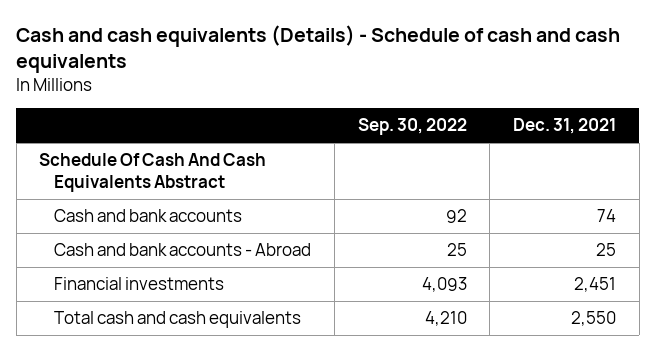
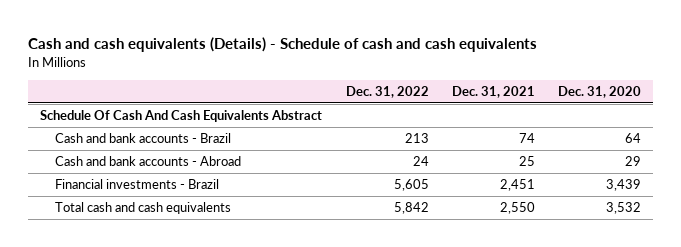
[357,118,467,136] Sep. 30, 2022 -> none
none -> [345,86,429,99] Dec. 31, 2022
none -> [558,86,642,99] Dec. 31, 2020
[54,209,243,223] Cash and bank accounts -> [54,133,231,144] Cash and bank accounts - Brazil
[54,277,225,291] Financial investments -> [54,179,219,190] Financial investments - Brazil

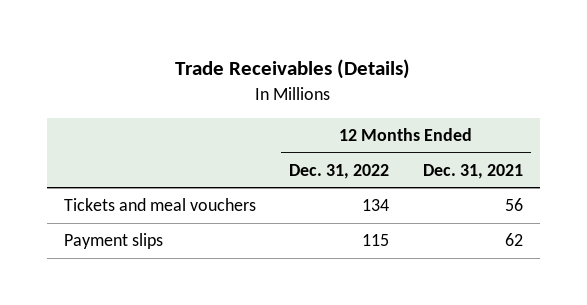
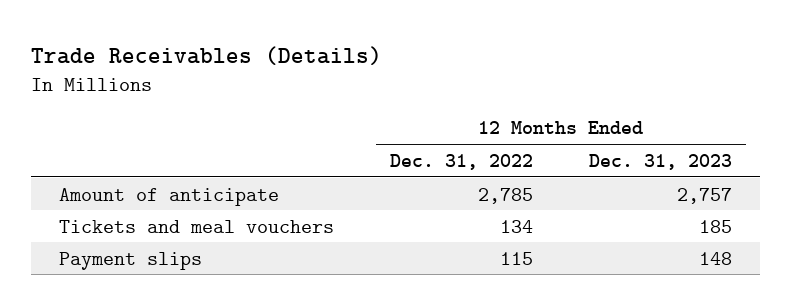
[422,163,523,179] Dec. 31, 2021 -> none
none -> [589,153,733,170] Dec. 31, 2023
none -> [59,187,280,206] Amount of anticipate

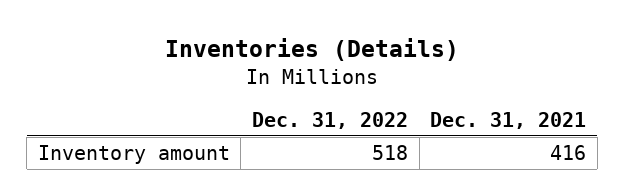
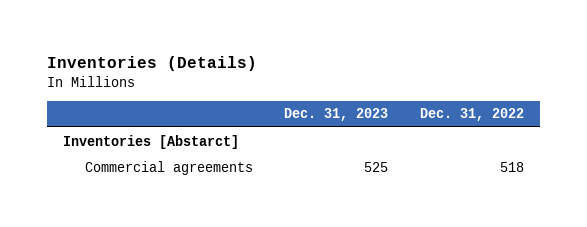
[430,111,587,129] Dec. 31, 2021 -> none
none -> [284,108,389,122] Dec. 31, 2023
none -> [62,134,239,149] Inventories [Abstarct]
[37,145,230,165] Inventory amount -> [84,160,253,175] Commercial agreements

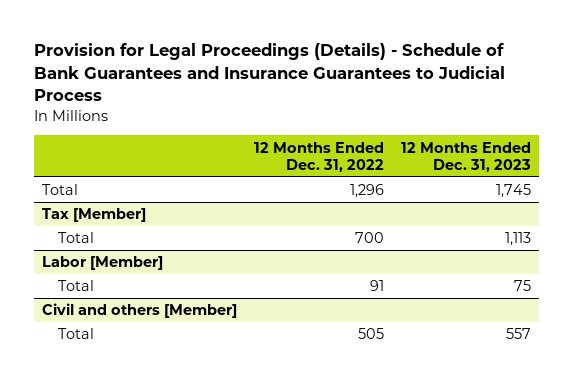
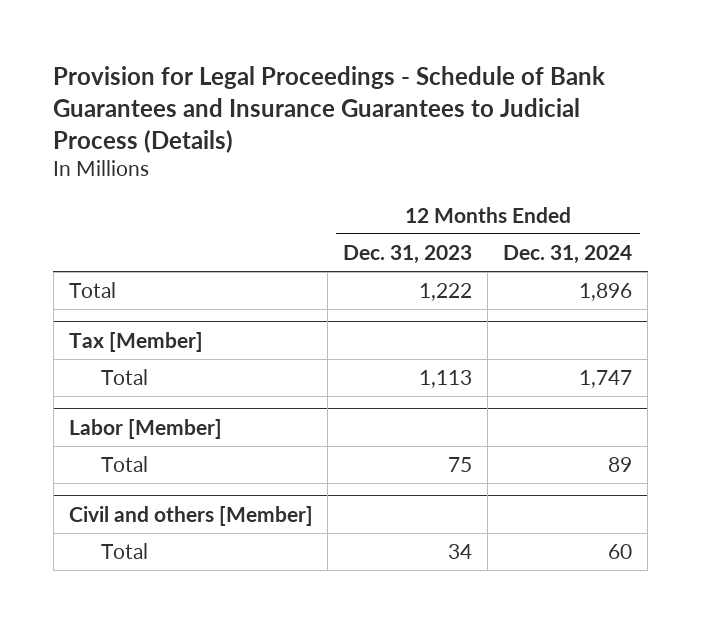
[33,43,505,102] Provision for Legal Proceedings (Details) - Schedule of Bank Guarantees and Insurance Guarantees to Judicial Process -> [53,66,606,153] Provision for Legal Proceedings - Schedule of Bank Guarantees and Insurance Guarantees to Judicial Process (Details)
[254,141,385,172] 12 Months Ended Dec. 31, 2022 -> none
none -> [503,244,633,264] Dec. 31, 2024
[495,184,531,199] 1,745 -> [419,282,473,301] 1,222
[505,328,531,340] 557 -> [448,543,473,559] 34

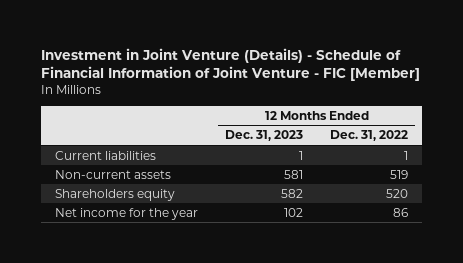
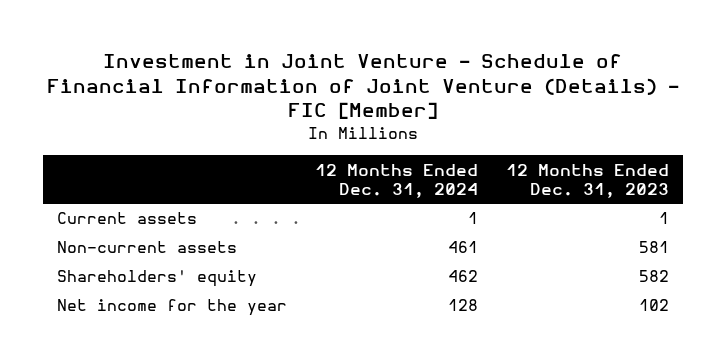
[41,47,421,82] Investment in Joint Venture (Details) - Schedule of Financial Information of Joint Venture - FIC [Member] -> [46,53,679,120] Investment in Joint Venture - Schedule of Financial Information of Joint Venture (Details) - FIC [Member]
[330,130,409,142] Dec. 31, 2022 -> none
none -> [314,163,478,199] 12 Months Ended Dec. 31, 2024
[54,150,156,160] Current liabilities -> none
none -> [56,212,197,225] Current assets
[54,188,175,201] Shareholders equity -> [56,270,257,288] Shareholders' equity

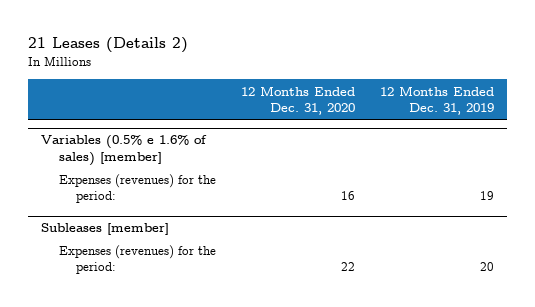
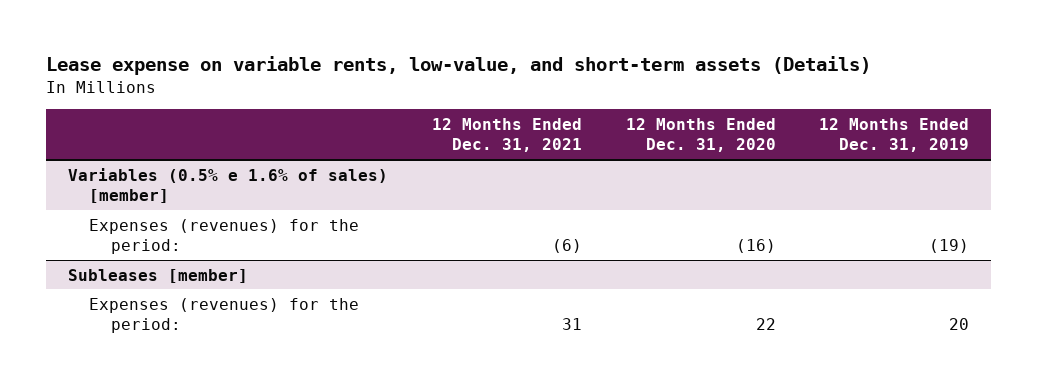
[28,37,189,54] 21 Leases (Details 2) -> [46,56,872,76] Lease expense on variable rents, low-value, and short-term assets (Details)
none -> [431,117,582,153] 12 Months Ended Dec. 31, 2021
[340,191,355,201] 16 -> [735,238,776,253] (16)
[480,191,495,201] 19 -> [929,238,970,253] (19)

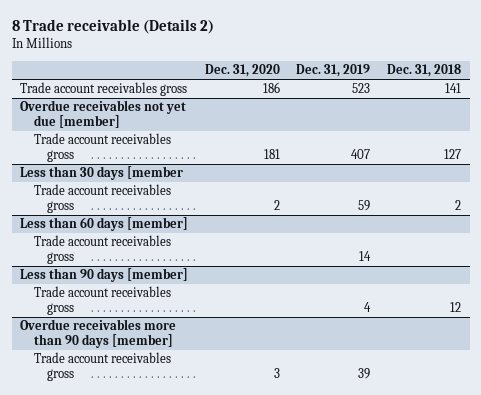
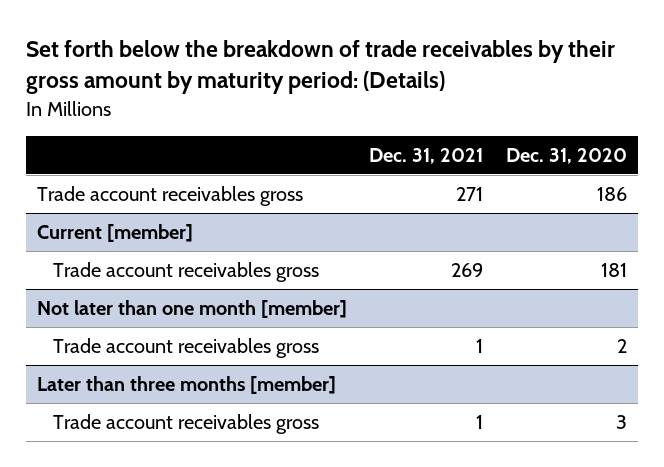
[11,19,214,35] 8 Trade receivable (Details 2) -> [25,39,615,95] Set forth below the breakdown of trade receivables by their gross amount by maturity period: (Details)
[296,64,371,78] Dec. 31, 2019 -> none
[387,64,462,78] Dec. 31, 2018 -> none
none -> [369,147,484,164] Dec. 31, 2021
[19,100,186,129] Overdue receivables not yet due [member] -> [36,224,193,243] Current [member]
[19,166,183,181] Less than 30 days [member -> [36,300,347,319] Not later than one month [member]
[19,217,188,232] Less than 60 days [member] -> none
[33,235,171,265] Trade account receivables gross -> none
[19,268,188,283] Less than 90 days [member] -> none
[33,286,171,316] Trade account receivables gross -> none
[19,319,176,349] Overdue receivables more than 90 days [member] -> [36,376,336,395] Later than three months [member]

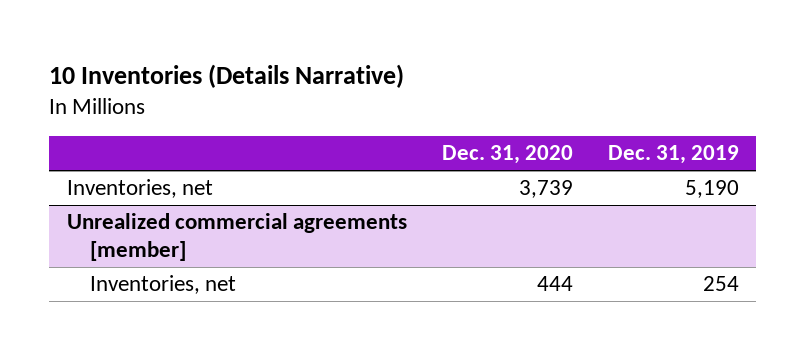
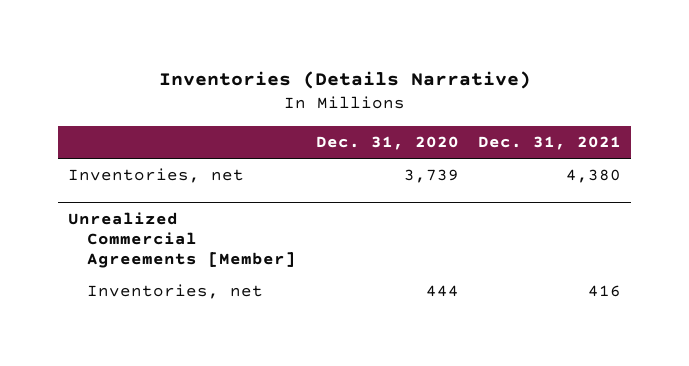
[49,63,405,88] 10 Inventories (Details Narrative) -> [158,70,531,89] Inventories (Details Narrative)
[607,145,739,165] Dec. 31, 2019 -> none
none -> [478,136,622,151] Dec. 31, 2021
[66,213,407,262] Unrealized commercial agreements [member] -> [67,211,296,269] Unrealized Commercial Agreements [Member]

